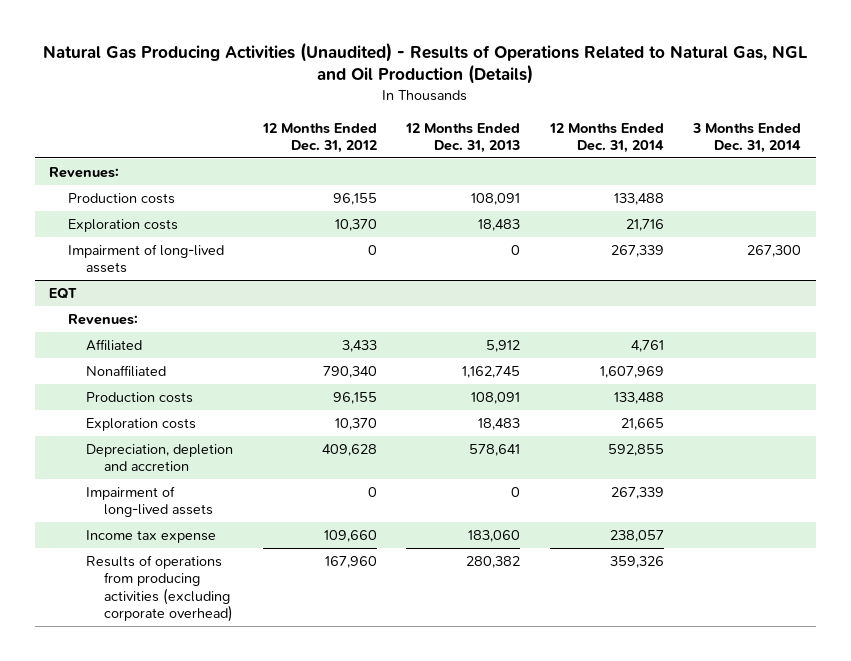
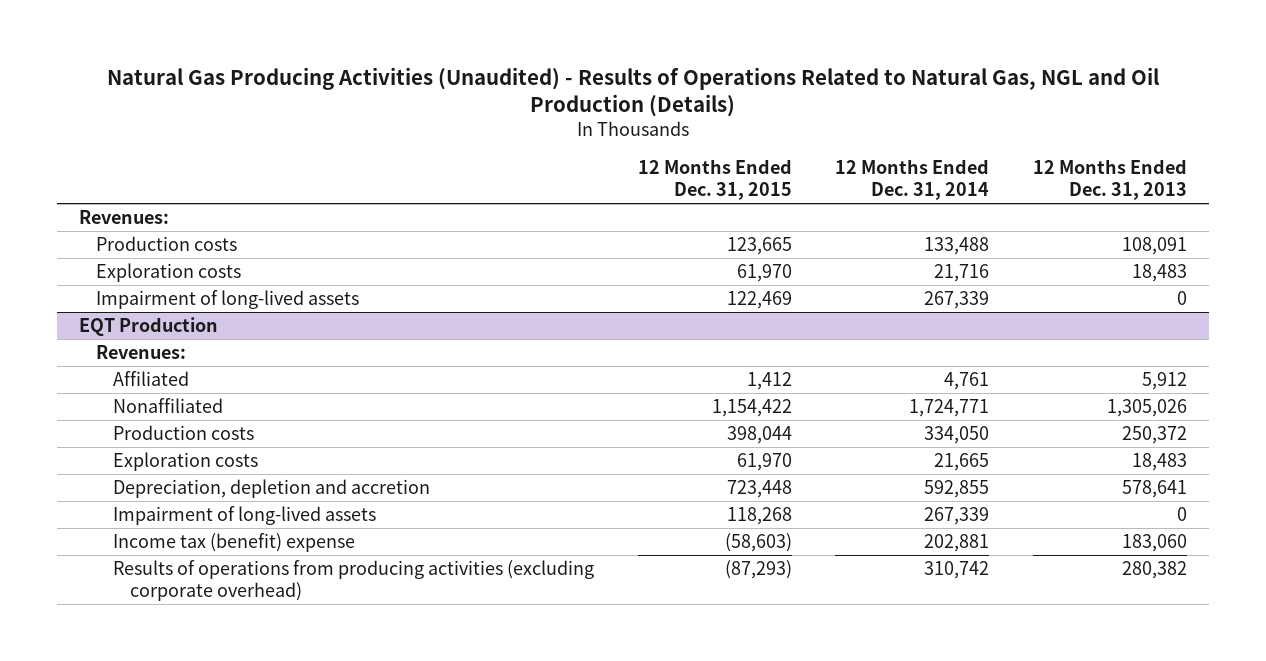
[261,122,377,154] 12 Months Ended Dec. 31, 2012 -> none
[692,122,802,154] 3 Months Ended Dec. 31, 2014 -> none
none -> [637,159,792,201] 12 Months Ended Dec. 31, 2015
[49,287,78,299] EQT -> [78,317,218,337] EQT Production
[462,365,521,378] 1,162,745 -> [1107,399,1188,418] 1,305,026
[599,365,664,378] 1,607,969 -> [909,399,990,418] 1,724,771
[471,391,521,404] 108,091 -> [1122,426,1188,445] 250,372
[613,391,664,404] 133,488 -> [924,426,990,445] 334,050
[85,529,216,543] Income tax expense -> [112,533,355,553] Income tax (benefit) expense
[609,529,664,542] 238,057 -> [924,534,990,553] 202,881
[609,555,664,568] 359,326 -> [924,561,990,580] 310,742

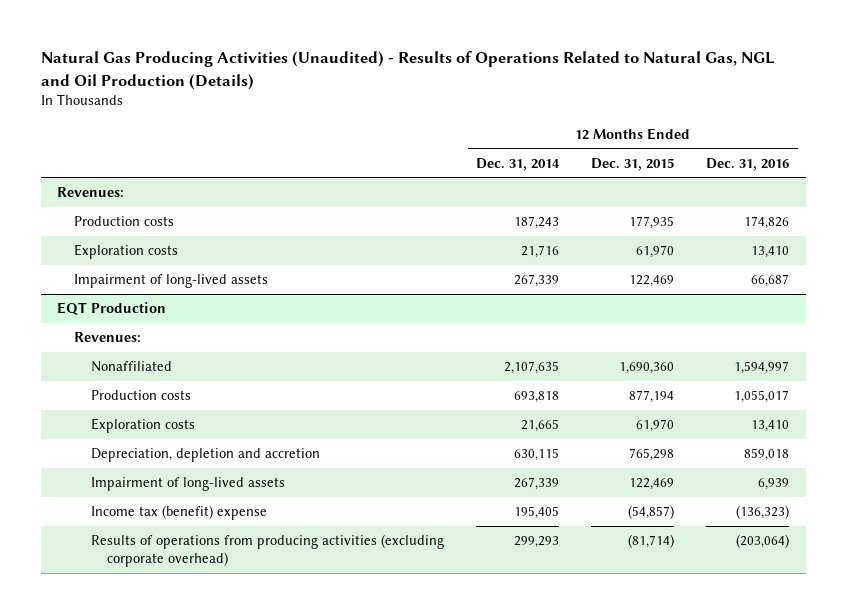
[1033,159,1188,201] 12 Months Ended Dec. 31, 2013 -> none
none -> [706,157,790,171] Dec. 31, 2016
[726,237,792,256] 123,665 -> [629,216,675,230] 177,935
[924,237,990,256] 133,488 -> [513,216,559,230] 187,243
[112,371,189,387] Affiliated -> none
[711,399,792,418] 1,154,422 -> [619,362,675,375] 1,690,360
[909,399,990,418] 1,724,771 -> [503,361,559,375] 2,107,635
[726,426,792,445] 398,044 -> [629,390,675,404] 877,194
[924,426,990,445] 334,050 -> [513,391,559,404] 693,818
[726,480,792,499] 723,448 -> [629,448,675,462] 765,298
[924,480,990,499] 592,855 -> [513,448,559,462] 630,115
[726,507,792,526] 118,268 -> [629,478,675,491] 122,469
[724,533,792,553] (58,603) -> [628,505,675,520] (54,857)
[924,534,990,553] 202,881 -> [513,506,559,520] 195,405
[724,560,792,580] (87,293) -> [628,534,675,549] (81,714)
[924,561,990,580] 310,742 -> [513,536,559,549] 299,293

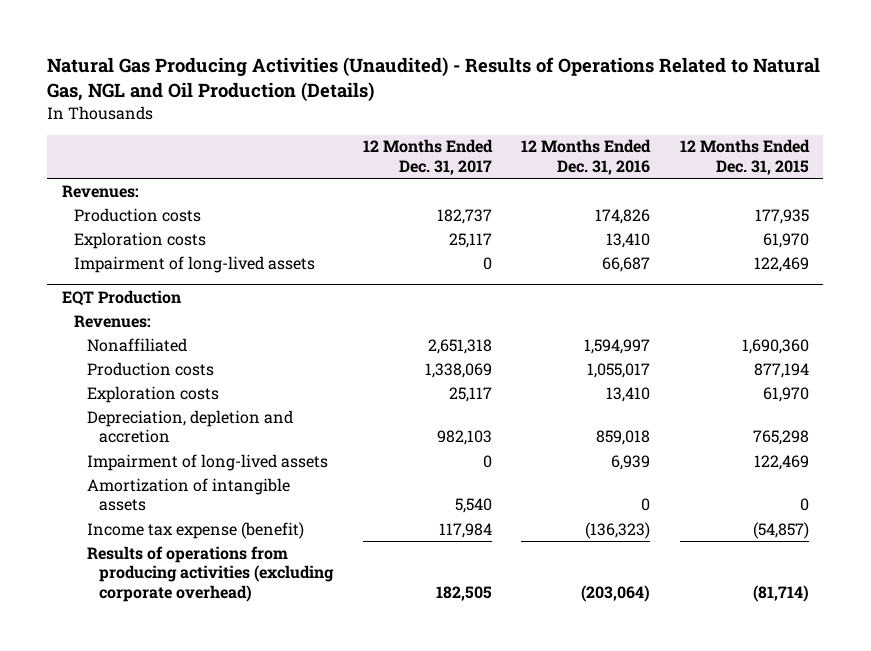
[475,157,560,171] Dec. 31, 2014 -> none
none -> [362,139,493,175] 12 Months Ended Dec. 31, 2017
none -> [86,477,290,512] Amortization of intangible assets
[90,505,267,521] Income tax (benefit) expense -> [86,521,304,539] Income tax expense (benefit)

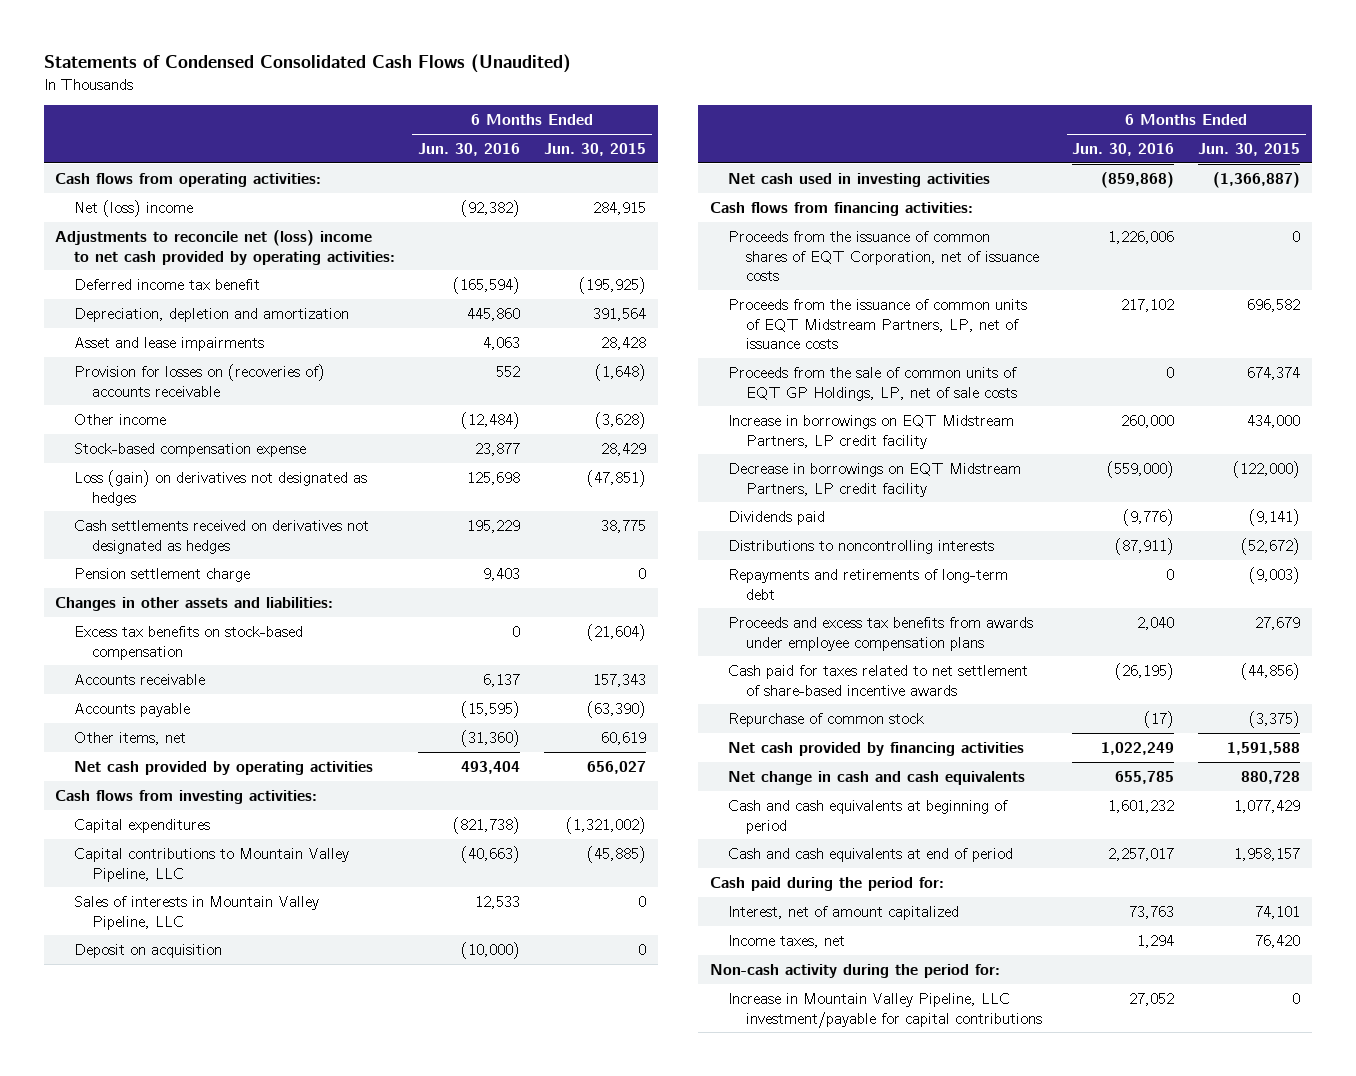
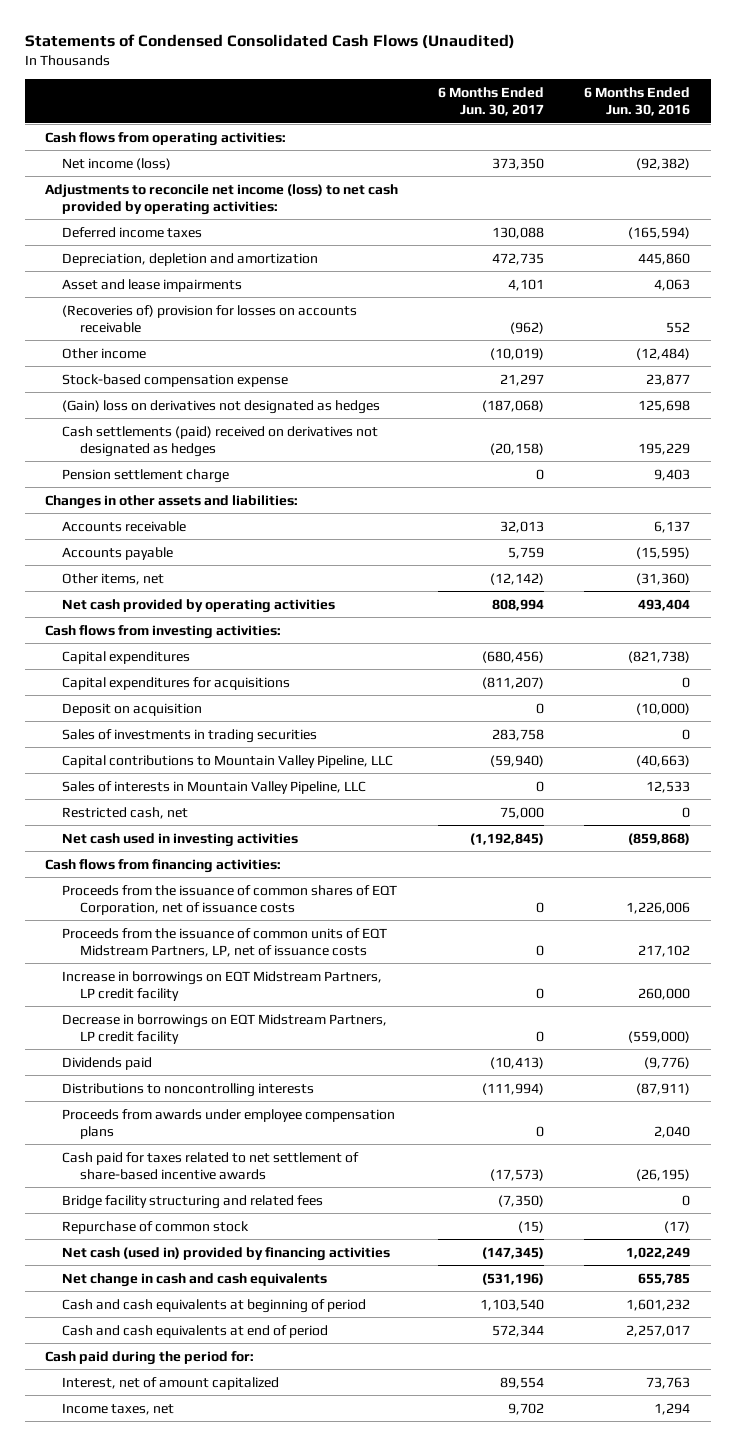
[544,142,647,156] Jun. 30, 2015 -> none
none -> [438,86,545,117] 6 Months Ended Jun. 30, 2017
[73,199,193,217] Net (loss) income -> [62,157,172,170] Net income (loss)
[55,229,395,265] Adjustments to reconcile net (loss) income to net cash provided by operating activities: -> [44,183,398,215] Adjustments to reconcile net income (loss) to net cash provided by operating activities:
[73,278,260,290] Deferred income tax benefit -> [62,226,203,238] Deferred income taxes
[73,363,325,397] Provision for losses on (recoveries of) accounts receivable -> [62,304,358,333] (Recoveries of) provision for losses on accounts receivable
[73,469,367,506] Loss (gain) on derivatives not designated as hedges -> [62,399,381,414] (Gain) loss on derivatives not designated as hedges
[73,519,369,554] Cash settlements received on derivatives not designated as hedges -> [62,425,379,457] Cash settlements (paid) received on derivatives not designated as hedges
[73,625,303,660] Excess tax benefits on stock-based compensation -> none
none -> [62,676,291,690] Capital expenditures for acquisitions
[73,943,222,958] Deposit on acquisition -> [62,702,203,716] Deposit on acquisition
none -> [62,728,318,743] Sales of investments in trading securities
none -> [62,806,189,819] Restricted cash, net
[727,366,1017,401] Proceeds from the sale of common units of EQT GP Holdings, LP, net of sale costs -> none
[727,568,1008,600] Repayments and retirements of long-term debt -> none
[727,616,1033,651] Proceeds and excess tax benefits from awards under employee compensation plans -> [62,1108,396,1139] Proceeds from awards under employee compensation plans
none -> [62,1194,324,1209] Bridge facility structuring and related fees
[727,741,1024,756] Net cash provided by financing activities -> [62,1246,391,1261] Net cash (used in) provided by financing activities
[709,963,1000,978] Non-cash activity during the period for: -> none
[727,992,1042,1028] Increase in Mountain Valley Pipeline, LLC investment/payable for capital contributions -> none

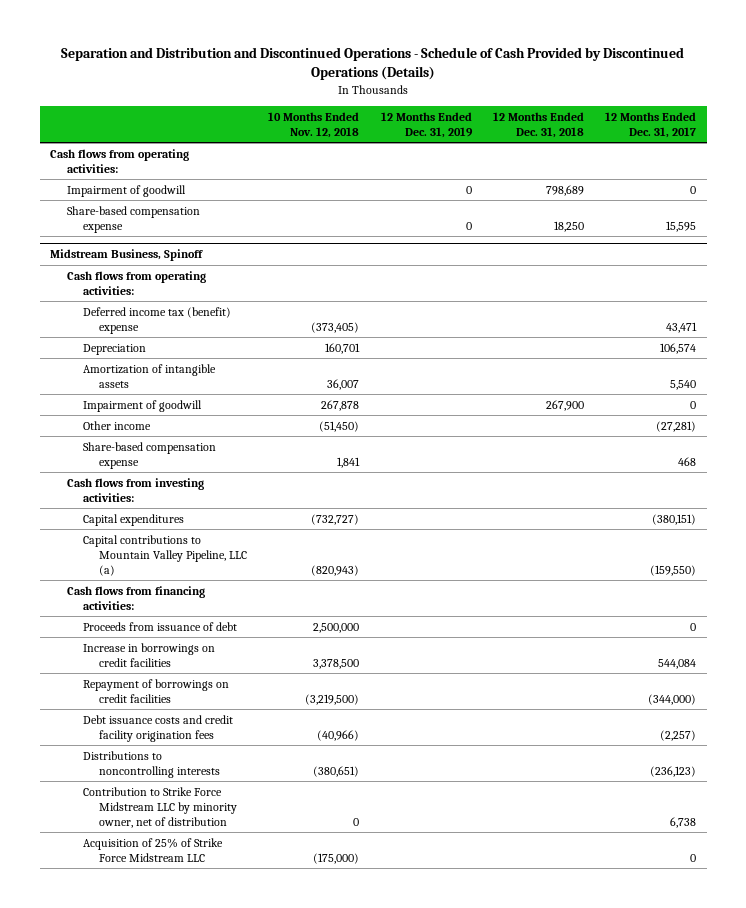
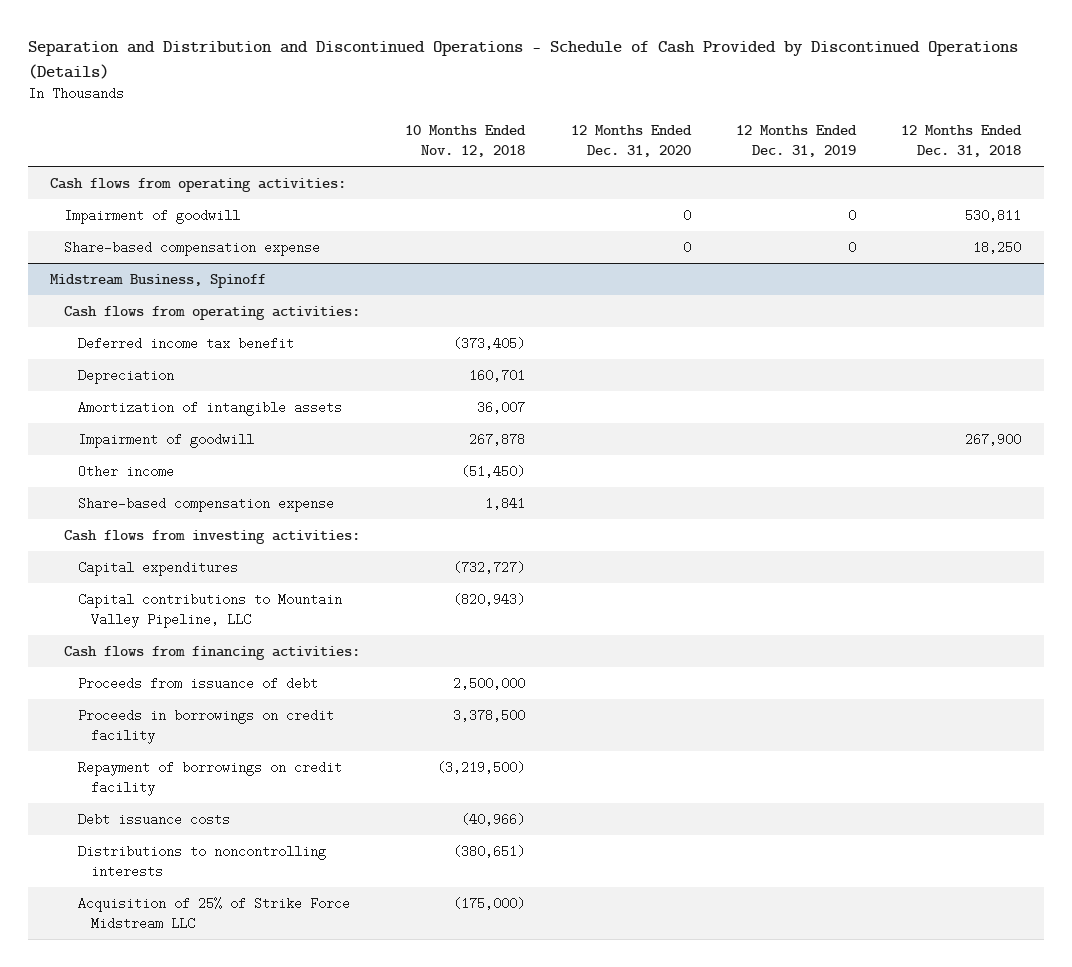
[605,111,697,138] 12 Months Ended Dec. 31, 2017 -> none
none -> [570,124,692,157] 12 Months Ended Dec. 31, 2020
[545,184,584,196] 798,689 -> [965,208,1022,222] 530,811
[82,306,231,334] Deferred income tax (benefit) expense -> [77,336,294,350] Deferred income tax benefit
[82,534,248,576] Capital contributions to Mountain Valley Pipeline, LLC (a) -> [77,592,342,629] Capital contributions to Mountain Valley Pipeline, LLC
[82,642,215,667] Increase in borrowings on credit facilities -> [77,708,334,745] Proceeds in borrowings on credit facility
[82,678,229,703] Repayment of borrowings on credit facilities -> [77,760,342,797] Repayment of borrowings on credit facility
[82,714,233,742] Debt issuance costs and credit facility origination fees -> [77,812,230,826] Debt issuance costs
[82,786,238,828] Contribution to Strike Force Midstream LLC by minority owner, net of distribution -> none

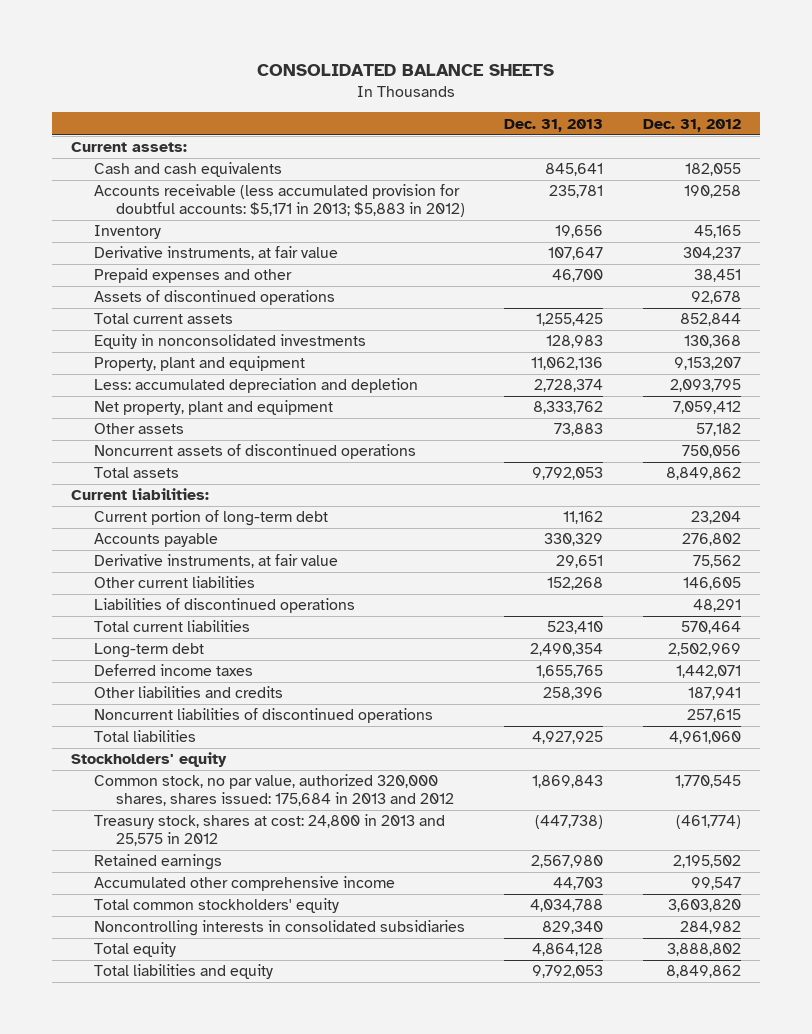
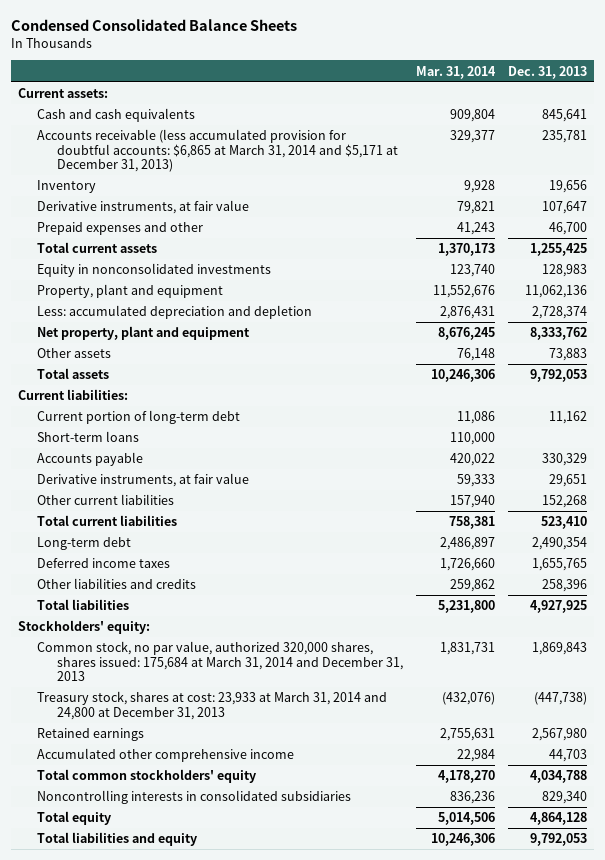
[256,63,554,76] CONSOLIDATED BALANCE SHEETS -> [11,18,298,31] Condensed Consolidated Balance Sheets
[642,118,741,132] Dec. 31, 2012 -> none
none -> [416,65,497,79] Mar. 31, 2014
[93,184,466,218] Accounts receivable (less accumulated provision for doubtful accounts: $5,171 in 2013; $5,883 in 2012) -> [37,129,398,173] Accounts receivable (less accumulated provision for doubtful accounts: $6,865 at March 31, 2014 and $5,171 at December 31, 2013)
[93,290,335,306] Assets of discontinued operations -> none
[93,444,416,460] Noncurrent assets of discontinued operations -> none
none -> [37,431,140,443] Short-term loans
[93,598,355,614] Liabilities of discontinued operations -> none
[93,708,433,724] Noncurrent liabilities of discontinued operations -> none
[71,752,228,768] Stockholders' equity -> [18,620,151,635] Stockholders' equity:
[93,774,455,807] Common stock, no par value, authorized 320,000 shares, shares issued: 175,684 in 2013 and 2012 -> [37,641,403,682] Common stock, no par value, authorized 320,000 shares, shares issued: 175,684 at March 31, 2014 and December 31, 2013
[93,814,445,847] Treasury stock, shares at cost: 24,800 in 2013 and 25,575 in 2012 -> [37,691,388,720] Treasury stock, shares at cost: 23,933 at March 31, 2014 and 24,800 at December 31, 2013

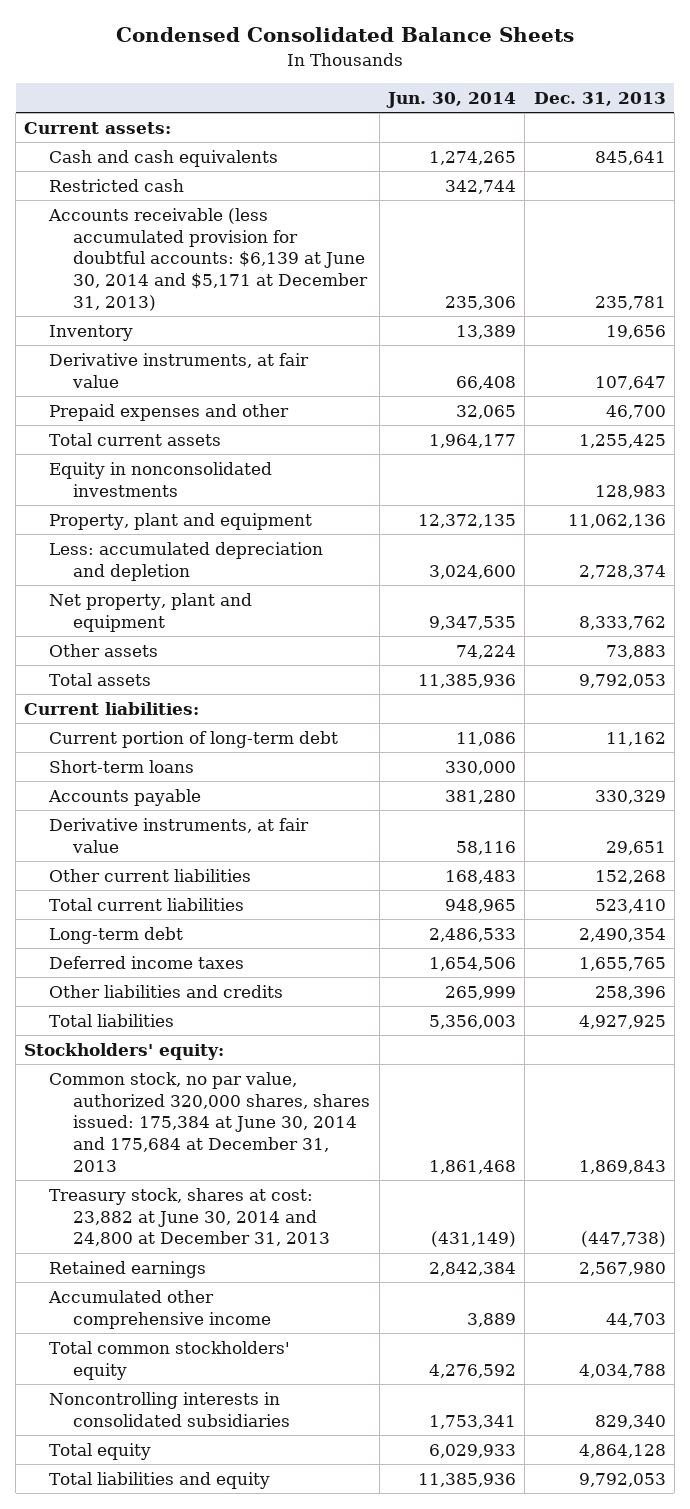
[416,65,497,79] Mar. 31, 2014 -> none
none -> [386,91,517,108] Jun. 30, 2014
none -> [48,178,184,192] Restricted cash
[37,129,398,173] Accounts receivable (less accumulated provision for doubtful accounts: $6,865 at March 31, 2014 and $5,171 at December 31, 2013) -> [47,207,369,311] Accounts receivable (less accumulated provision for doubtful accounts: $6,139 at June 30, 2014 and $5,171 at December 31, 2013)
[37,641,403,682] Common stock, no par value, authorized 320,000 shares, shares issued: 175,684 at March 31, 2014 and December 31, 2013 -> [48,1071,371,1172] Common stock, no par value, authorized 320,000 shares, shares issued: 175,384 at June 30, 2014 and 175,684 at December 31, 2013
[37,691,388,720] Treasury stock, shares at cost: 23,933 at March 31, 2014 and 24,800 at December 31, 2013 -> [48,1187,331,1247] Treasury stock, shares at cost: 23,882 at June 30, 2014 and 24,800 at December 31, 2013

